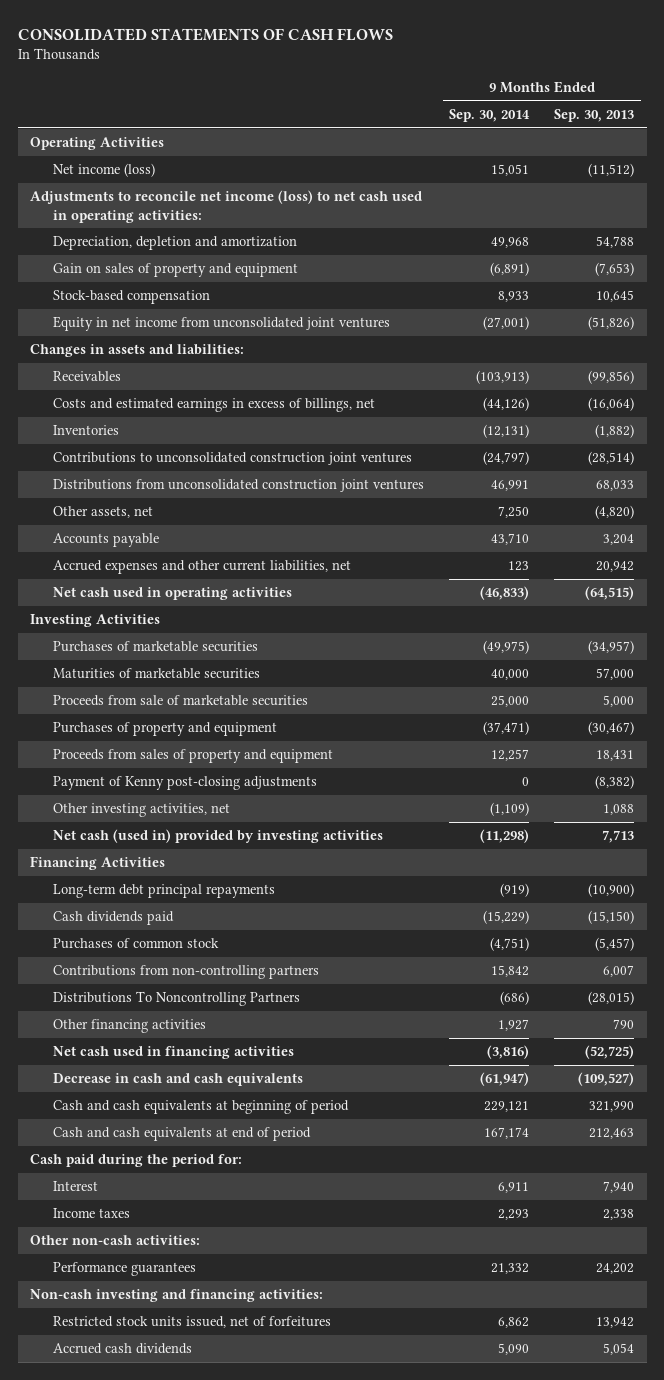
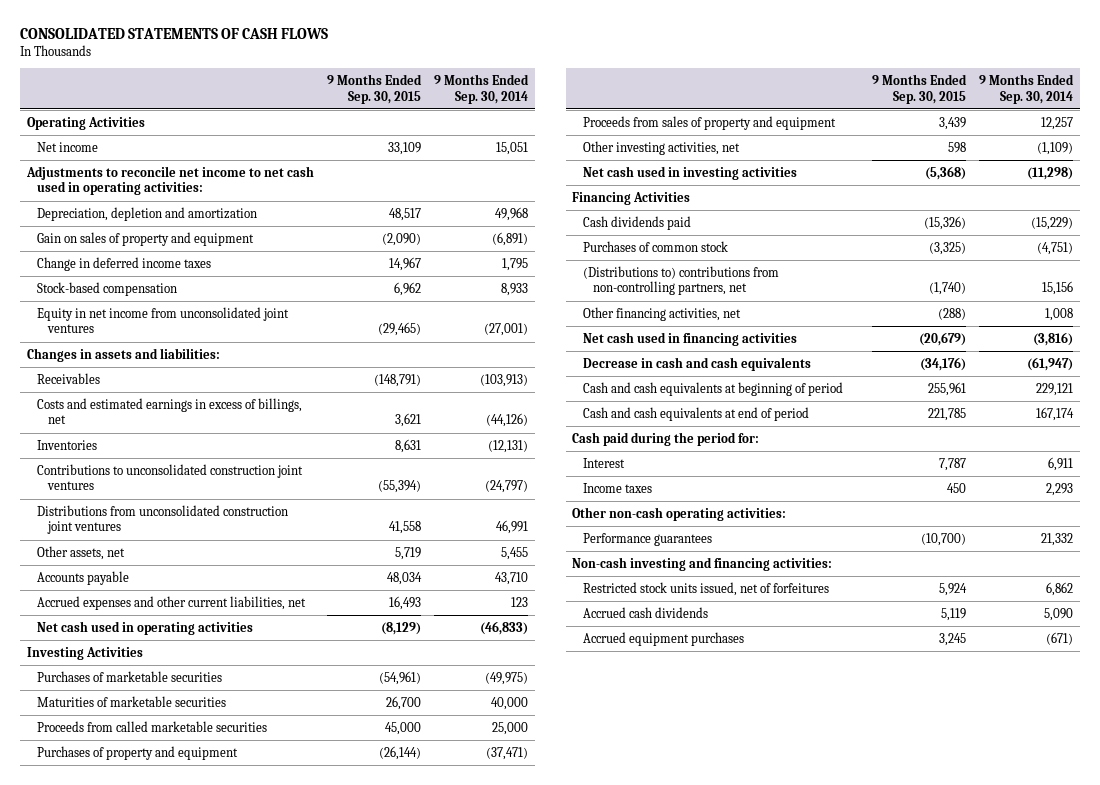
[554,108,635,122] Sep. 30, 2013 -> none
none -> [326,74,422,104] 9 Months Ended Sep. 30, 2015
[52,163,155,178] Net income (loss) -> [37,141,99,152] Net income
[30,190,423,223] Adjustments to reconcile net income (loss) to net cash used in operating activities: -> [25,165,314,196] Adjustments to reconcile net income to net cash used in operating activities:
none -> [37,256,212,271] Change in deferred income taxes
[498,506,530,519] 7,250 -> [500,546,528,560] 5,455
[52,695,308,707] Proceeds from sale of marketable securities -> [37,720,268,732] Proceeds from called marketable securities
[52,776,317,791] Payment of Kenny post-closing adjustments -> none
[52,829,383,844] Net cash (used in) provided by investing activities -> [582,165,797,180] Net cash used in investing activities
[52,884,275,899] Long-term debt principal repayments -> none
[52,965,319,980] Contributions from non-controlling partners -> none
[52,991,300,1007] Distributions To Noncontrolling Partners -> [582,265,779,296] (Distributions to) contributions from non-controlling partners, net
[500,991,530,1006] (686) -> [1042,281,1074,296] 15,156
[52,1019,206,1034] Other financing activities -> [582,306,741,321] Other financing activities, net
[498,1019,530,1032] 1,927 -> [1045,307,1074,321] 1,008
[30,1235,201,1246] Other non-cash activities: -> [572,506,787,521] Other non-cash operating activities:
none -> [582,631,744,646] Accrued equipment purchases

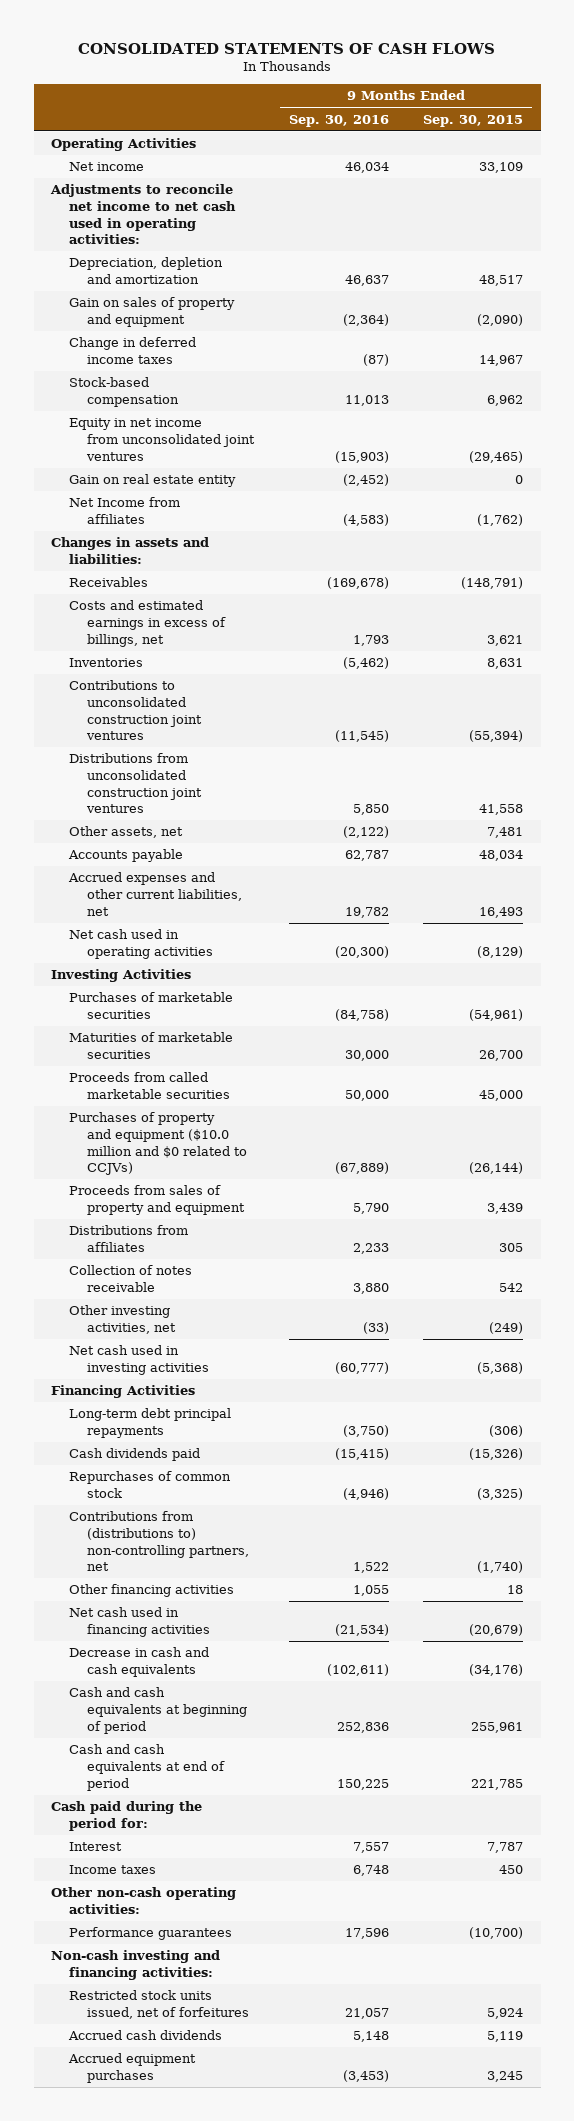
[433,74,529,104] 9 Months Ended Sep. 30, 2014 -> none
none -> [288,114,389,127] Sep. 30, 2016
none -> [69,474,237,488] Gain on real estate entity
none -> [69,497,181,524] Net Income from affiliates
[394,546,421,560] 5,719 -> [487,827,524,839] 7,481
[37,745,239,760] Purchases of property and equipment -> [69,1112,247,1176] Purchases of property and equipment ($10.0 million and $0 related to CCJVs)
none -> [69,1225,189,1252] Distributions from affiliates
none -> [69,1265,193,1292] Collection of notes receivable
[948,141,967,153] 598 -> [489,1321,524,1334] (249)
none -> [69,1408,232,1438] Long-term debt principal repayments
[582,240,728,252] Purchases of common stock -> [69,1471,232,1498] Repurchases of common stock
[582,265,779,296] (Distributions to) contributions from non-controlling partners, net -> [69,1511,249,1572] Contributions from (distributions to) non-controlling partners, net
[582,306,741,321] Other financing activities, net -> [69,1584,235,1598] Other financing activities
[938,307,967,320] (288) -> [507,1585,524,1595] 18

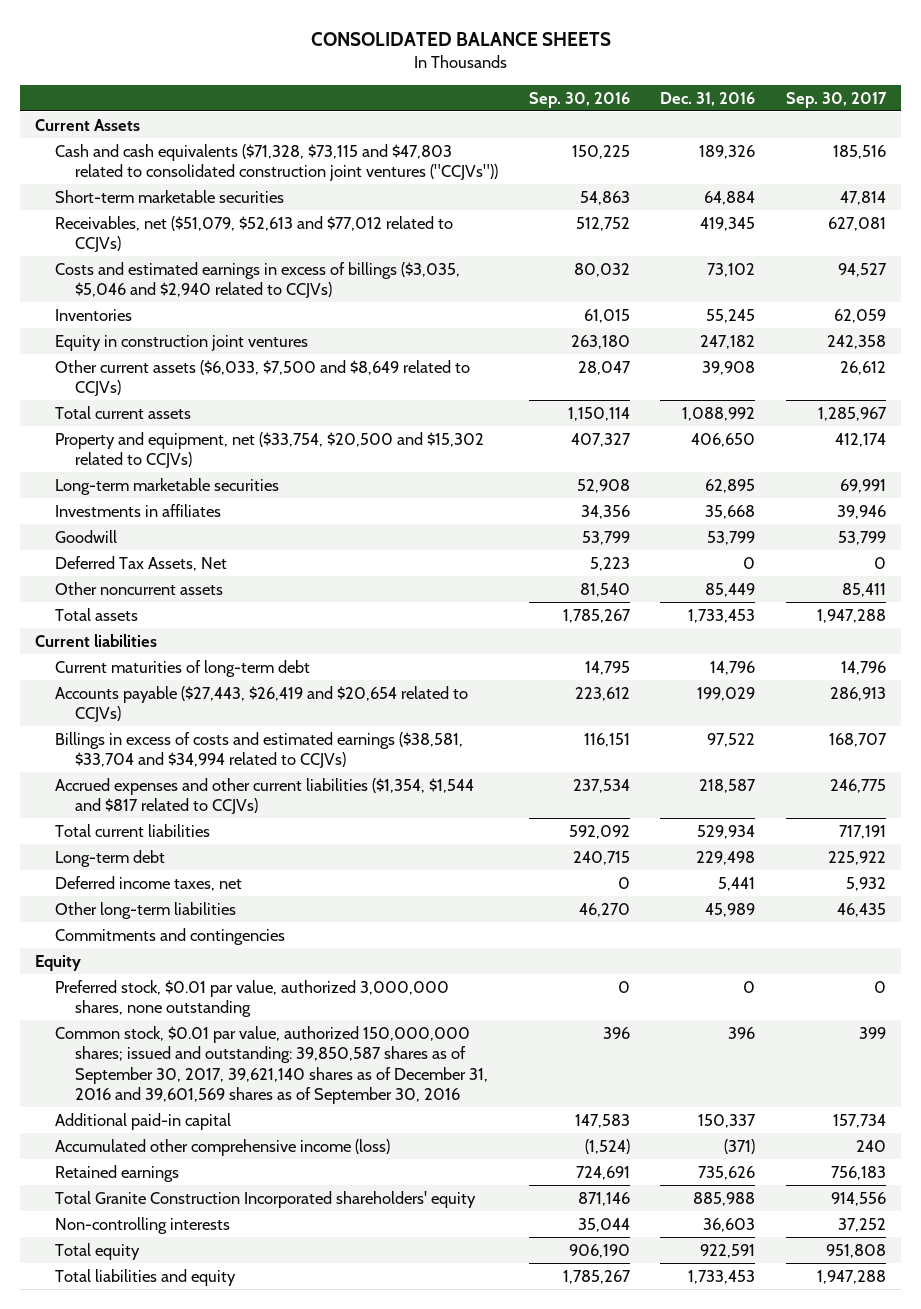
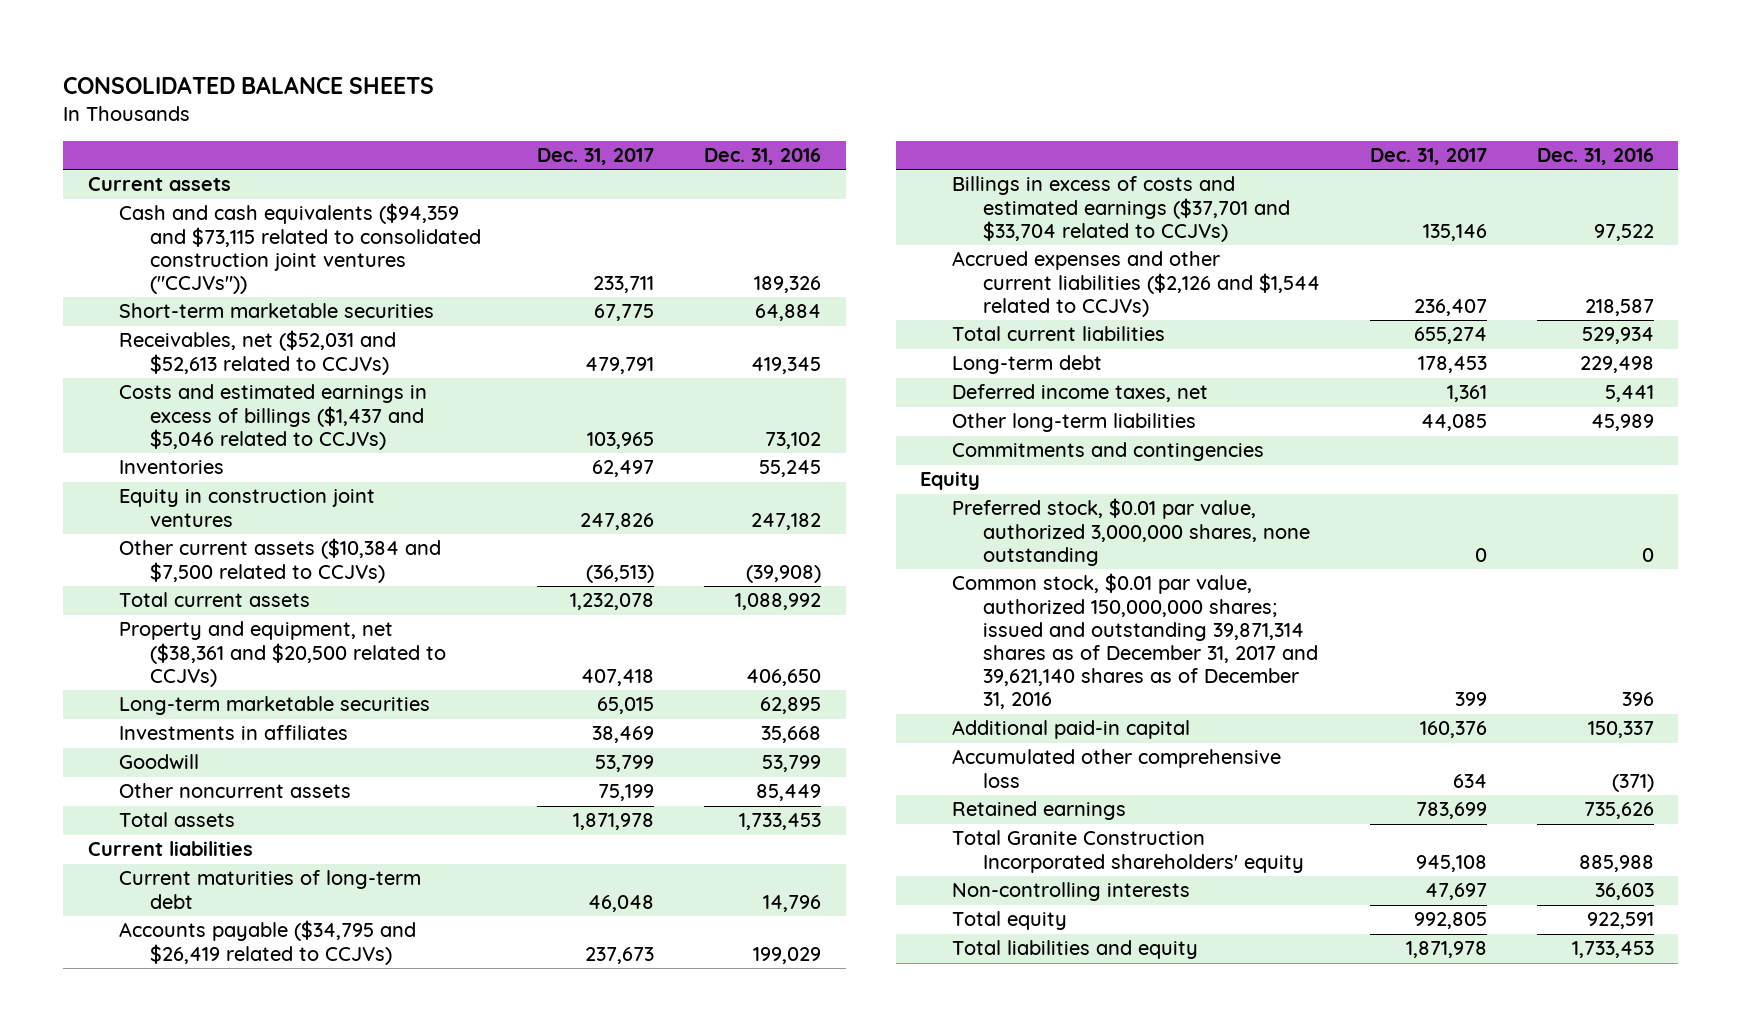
[528,91,630,108] Sep. 30, 2016 -> none
[785,91,887,108] Sep. 30, 2017 -> none
none -> [537,148,655,166] Dec. 31, 2017
[35,118,141,131] Current Assets -> [87,177,231,192] Current assets
[55,143,498,182] Cash and cash equivalents ($71,328, $73,115 and $47,803 related to consolidated construction joint ventures ("CCJVs")) -> [119,203,482,295] Cash and cash equivalents ($94,359 and $73,115 related to consolidated construction joint ventures ("CCJVs"))
[55,215,454,253] Receivables, net ($51,079, $52,613 and $77,012 related to CCJVs) -> [119,330,397,375] Receivables, net ($52,031 and $52,613 related to CCJVs)
[55,261,461,299] Costs and estimated earnings in excess of billings ($3,035, $5,046 and $2,940 related to CCJVs) -> [119,384,428,450] Costs and estimated earnings in excess of billings ($1,437 and $5,046 related to CCJVs)
[55,359,471,397] Other current assets ($6,033, $7,500 and $8,649 related to CCJVs) -> [119,538,442,583] Other current assets ($10,384 and $7,500 related to CCJVs)
[702,360,756,375] 39,908 -> [745,564,821,583] (39,908)
[55,431,485,469] Property and equipment, net ($33,754, $20,500 and $15,302 related to CCJVs) -> [119,621,447,687] Property and equipment, net ($38,361 and $20,500 related to CCJVs)
[55,555,228,571] Deferred Tax Assets, Net -> none
[55,685,469,723] Accounts payable ($27,443, $26,419 and $20,654 related to CCJVs) -> [119,920,417,965] Accounts payable ($34,795 and $26,419 related to CCJVs)
[55,731,464,769] Billings in excess of costs and estimated earnings ($38,581, $33,704 and $34,994 related to CCJVs) -> [951,176,1291,242] Billings in excess of costs and estimated earnings ($37,701 and $33,704 related to CCJVs)
[55,777,475,815] Accrued expenses and other current liabilities ($1,354, $1,544 and $817 related to CCJVs) -> [951,251,1321,317] Accrued expenses and other current liabilities ($2,126 and $1,544 related to CCJVs)
[55,1025,488,1105] Common stock, $0.01 par value, authorized 150,000,000 shares; issued and outstanding: 39,850,587 shares as of September 30, 2017, 39,621,140 shares as of December 31, 2016 and 39,601,569 shares as of September 30, 2016 -> [951,573,1319,710] Common stock, $0.01 par value, authorized 150,000,000 shares; issued and outstanding 39,871,314 shares as of December 31, 2017 and 39,621,140 shares as of December 31, 2016
[55,1138,391,1156] Accumulated other comprehensive income (loss) -> [951,749,1281,788] Accumulated other comprehensive loss

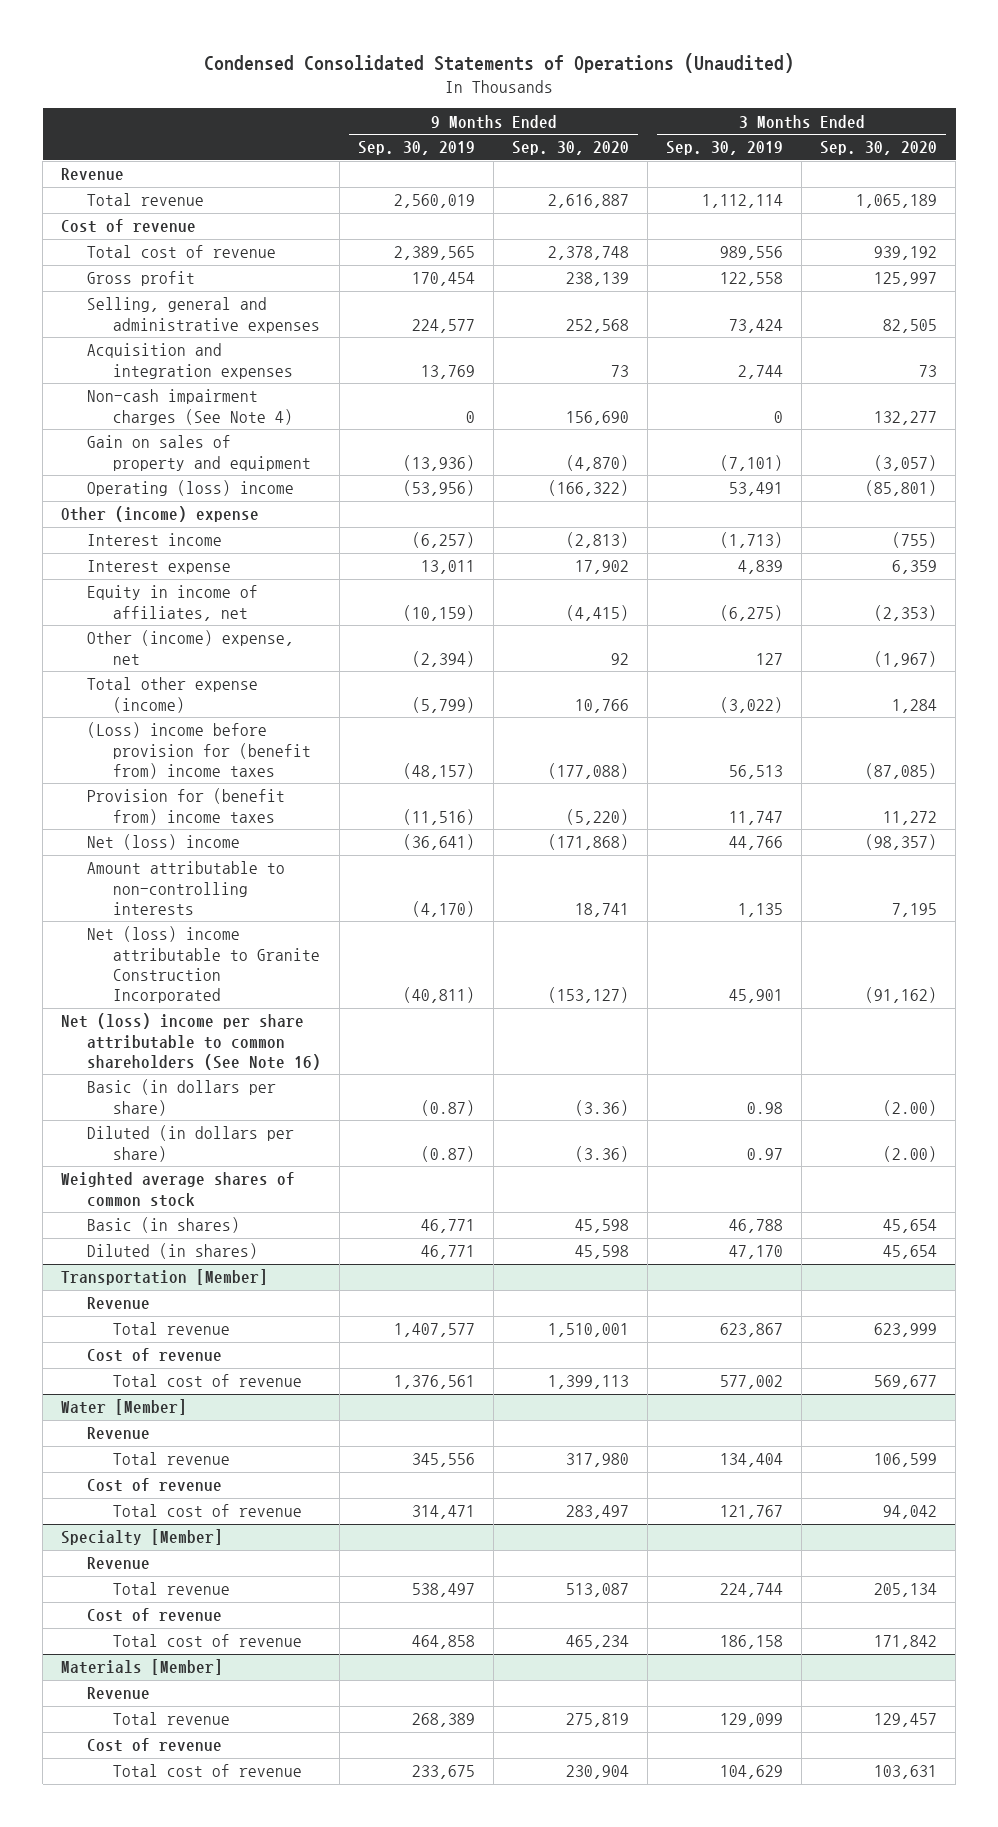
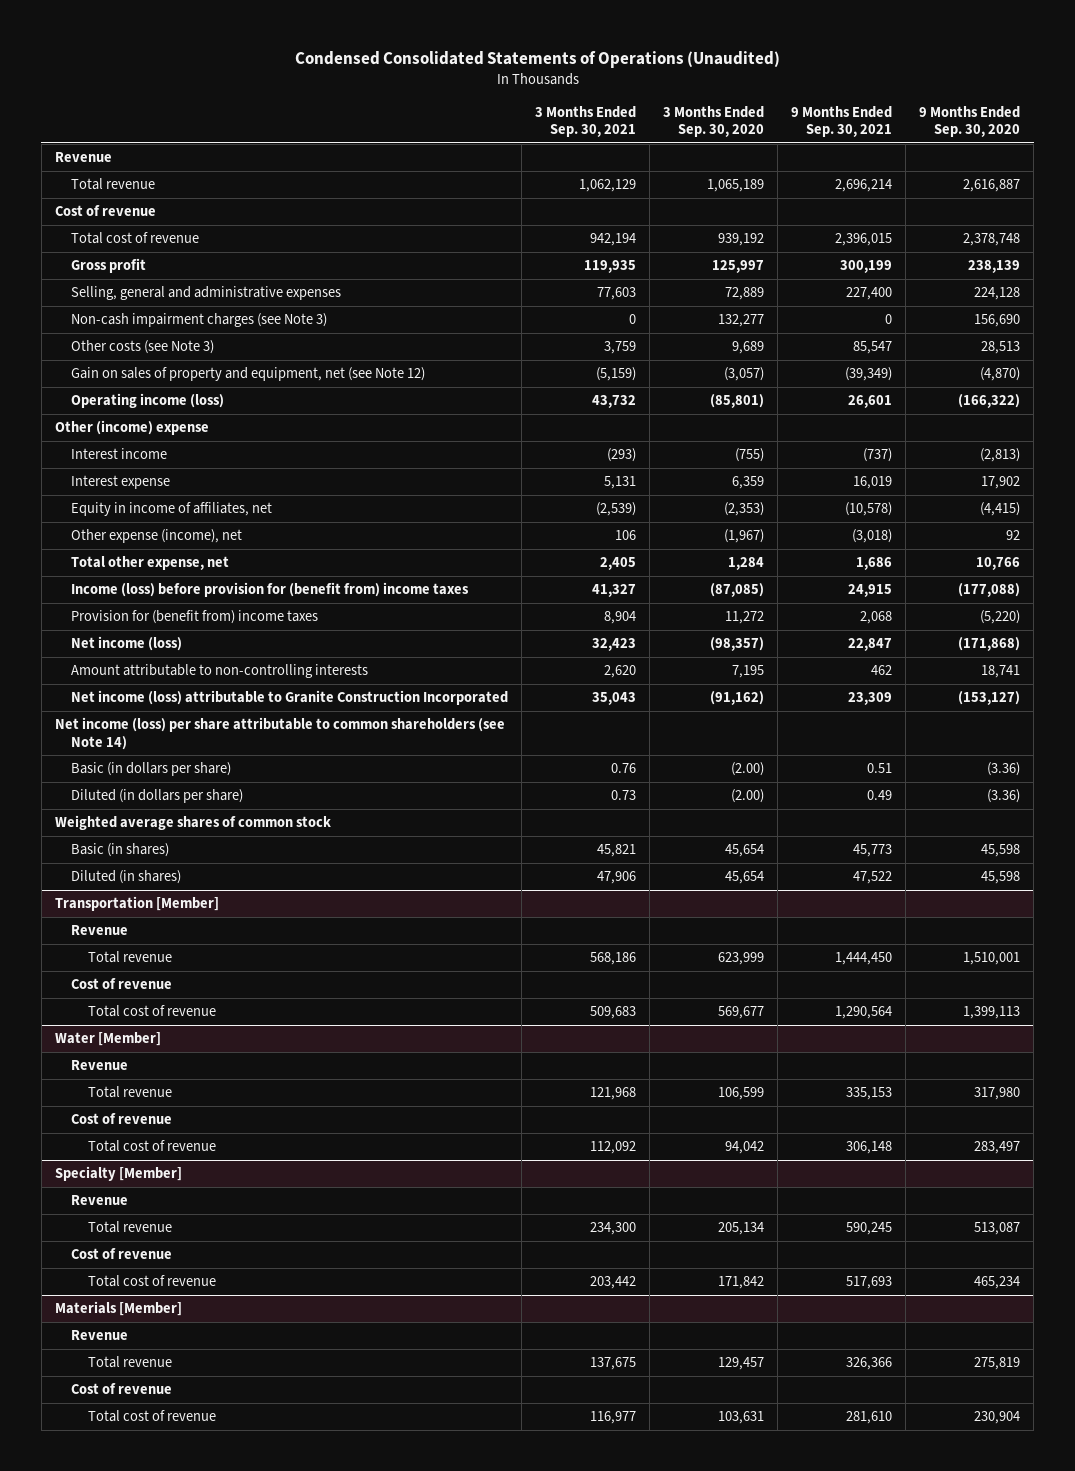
[358,141,476,156] Sep. 30, 2019 -> none
[666,141,784,156] Sep. 30, 2019 -> none
none -> [535,106,637,138] 3 Months Ended Sep. 30, 2021
none -> [791,106,893,138] 9 Months Ended Sep. 30, 2021
[87,343,294,379] Acquisition and integration expenses -> none
[566,318,630,333] 252,568 -> [974,287,1021,301] 224,128
[883,318,938,333] 82,505 -> [725,287,765,301] 72,889
[87,389,294,425] Non-cash impairment charges (See Note 4) -> [71,313,328,328] Non-cash impairment charges (see Note 3)
none -> [71,340,215,355] Other costs (see Note 3)
[87,435,312,471] Gain on sales of property and equipment -> [71,367,426,382] Gain on sales of property and equipment, net (see Note 12)
[87,480,295,497] Operating (loss) income -> [71,393,225,409] Operating income (loss)
[87,630,295,665] Other (income) expense, net -> [71,529,243,544] Other expense (income), net
[87,677,259,713] Total other expense (income) -> [71,556,230,571] Total other expense, net
[87,722,312,779] (Loss) income before provision for (benefit from) income taxes -> [71,582,470,598] Income (loss) before provision for (benefit from) income taxes
[87,834,241,851] Net (loss) income -> [71,636,183,652] Net income (loss)
[87,926,321,1004] Net (loss) income attributable to Granite Construction Incorporated -> [71,690,509,706] Net income (loss) attributable to Granite Construction Incorporated
[61,1013,322,1070] Net (loss) income per share attributable to common shareholders (See Note 16) -> [54,717,505,750] Net income (loss) per share attributable to common shareholders (see Note 14)

